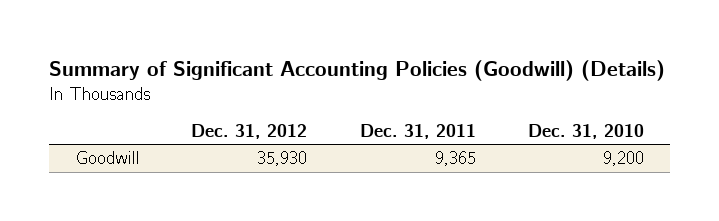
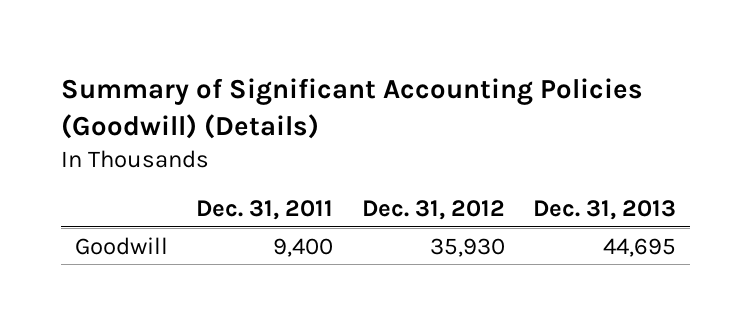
[528,124,645,140] Dec. 31, 2010 -> none
none -> [533,200,677,221] Dec. 31, 2013
[434,151,476,167] 9,365 -> [273,237,334,257] 9,400

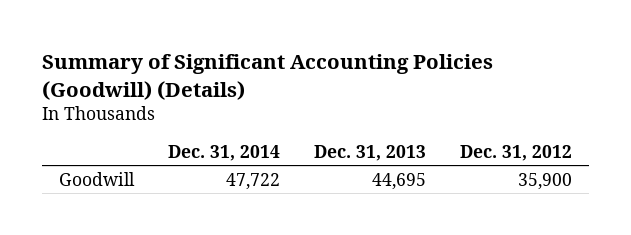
[196,200,334,221] Dec. 31, 2011 -> none
none -> [167,145,280,162] Dec. 31, 2014
[429,237,505,257] 35,930 -> [518,173,573,191] 35,900

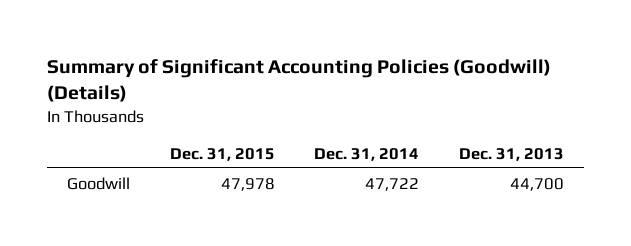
[460,145,573,162] Dec. 31, 2012 -> none
none -> [169,147,275,161] Dec. 31, 2015
[371,173,426,191] 44,695 -> [510,178,565,192] 44,700

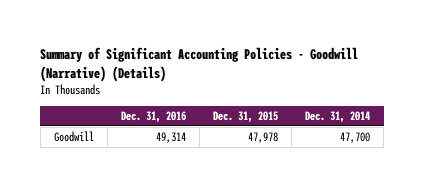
[47,59,552,103] Summary of Significant Accounting Policies (Goodwill) (Details) -> [40,46,359,82] Summary of Significant Accounting Policies - Goodwill (Narrative) (Details)
[459,147,565,161] Dec. 31, 2013 -> none
none -> [120,111,186,124] Dec. 31, 2016
[365,178,420,192] 47,722 -> [340,131,371,143] 47,700

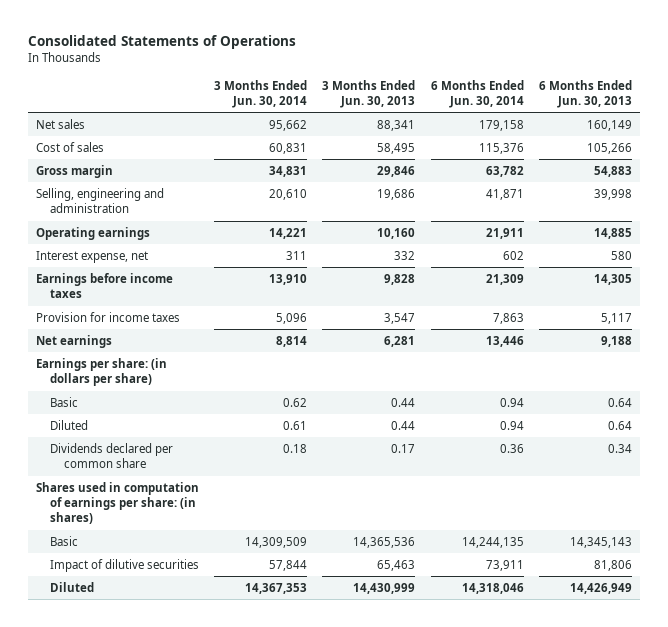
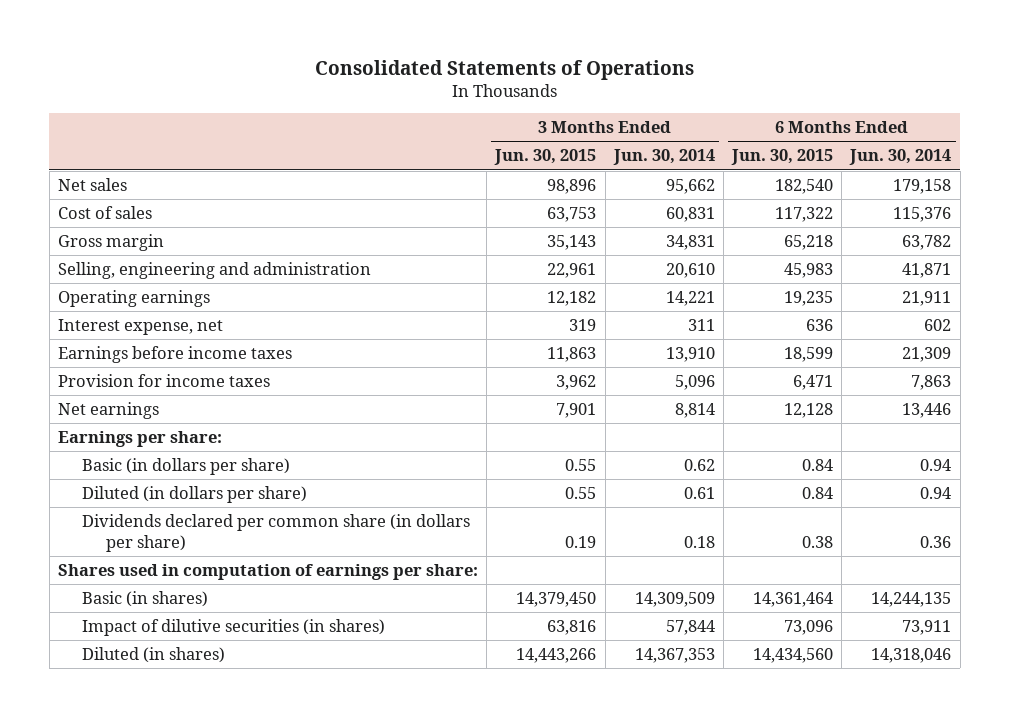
[322,79,416,108] 3 Months Ended Jun. 30, 2013 -> none
[539,79,633,108] 6 Months Ended Jun. 30, 2013 -> none
none -> [494,149,597,166] Jun. 30, 2015
none -> [731,149,834,166] Jun. 30, 2015
[35,357,167,387] Earnings per share: (in dollars per share) -> [57,431,222,448] Earnings per share:
[49,396,78,407] Basic -> [81,458,290,476] Basic (in dollars per share)
[49,419,88,430] Diluted -> [81,486,307,504] Diluted (in dollars per share)
[49,442,173,469] Dividends declared per common share -> [81,514,470,552] Dividends declared per common share (in dollars per share)
[35,481,199,525] Shares used in computation of earnings per share: (in shares) -> [57,564,478,581] Shares used in computation of earnings per share:
[49,535,78,546] Basic -> [81,591,208,608] Basic (in shares)
[49,558,199,572] Impact of dilutive securities -> [81,619,385,637] Impact of dilutive securities (in shares)
[49,581,94,592] Diluted -> [81,647,225,664] Diluted (in shares)

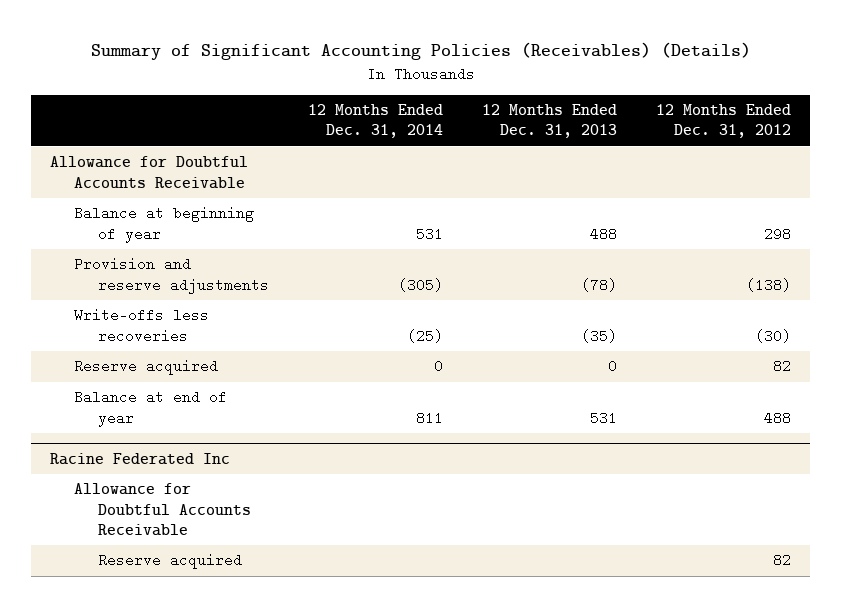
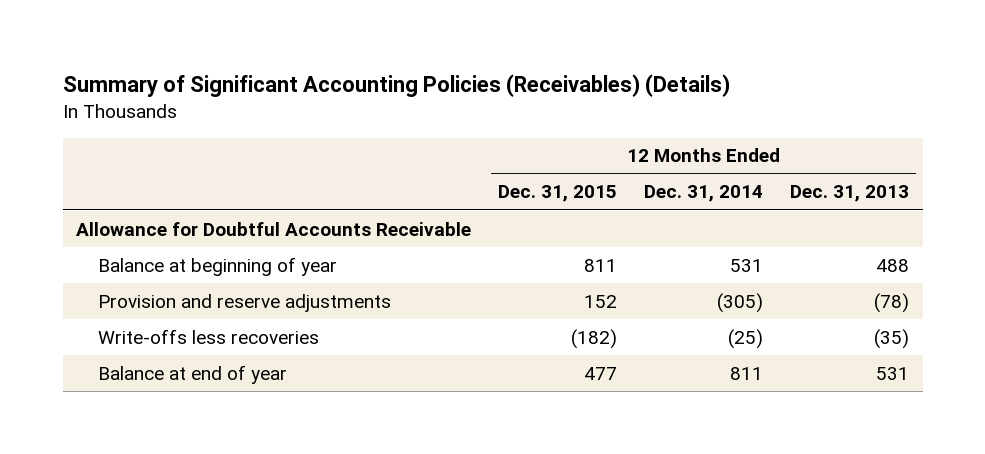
[655,104,791,139] 12 Months Ended Dec. 31, 2012 -> none
none -> [498,185,618,203] Dec. 31, 2015
[74,359,219,376] Reserve acquired -> none
[50,452,231,465] Racine Federated Inc -> none
[74,483,252,536] Allowance for Doubtful Accounts Receivable -> none
[98,553,243,570] Reserve acquired -> none

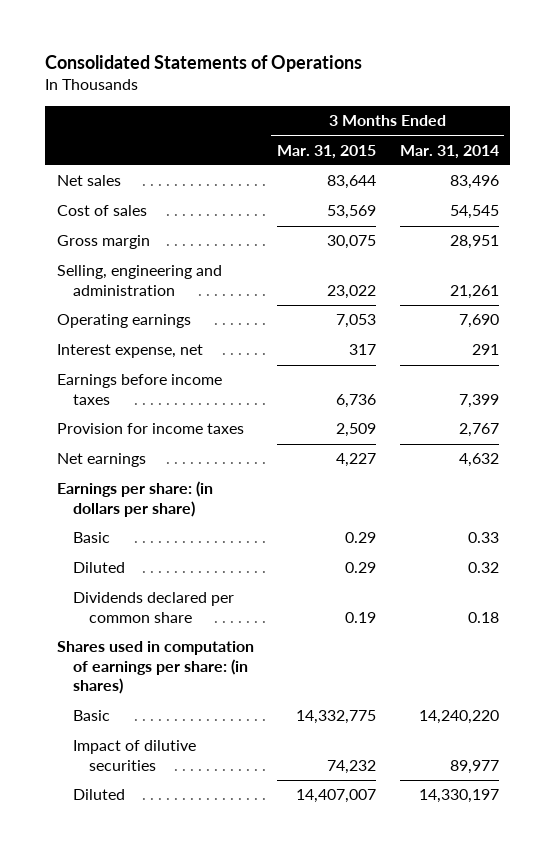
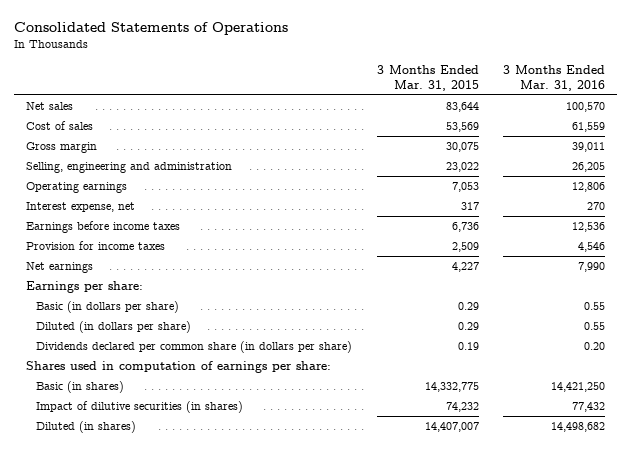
[399,144,499,159] Mar. 31, 2014 -> none
none -> [502,65,605,91] 3 Months Ended Mar. 31, 2016
[56,481,213,517] Earnings per share: (in dollars per share) -> [26,281,144,294] Earnings per share:
[72,532,110,544] Basic -> [36,301,180,314] Basic (in dollars per share)
[72,562,125,574] Diluted -> [36,321,192,334] Diluted (in dollars per share)
[72,592,234,623] Dividends declared per common share -> [36,341,353,354] Dividends declared per common share (in dollars per share)
[56,641,254,695] Shares used in computation of earnings per share: (in shares) -> [26,361,332,374] Shares used in computation of earnings per share:
[72,710,110,722] Basic -> [36,381,125,394] Basic (in shares)
[72,740,196,771] Impact of dilutive securities -> [36,401,244,414] Impact of dilutive securities (in shares)
[72,789,125,801] Diluted -> [36,421,137,434] Diluted (in shares)

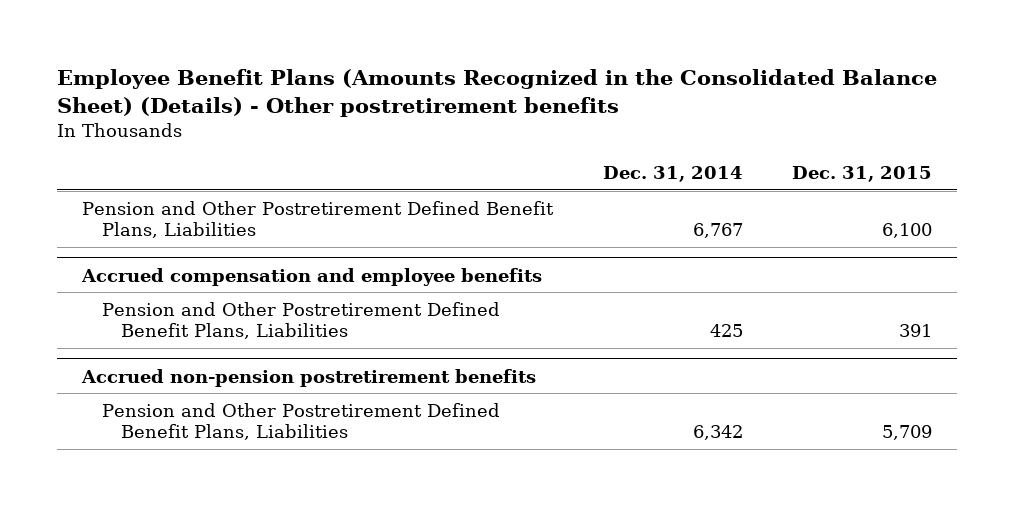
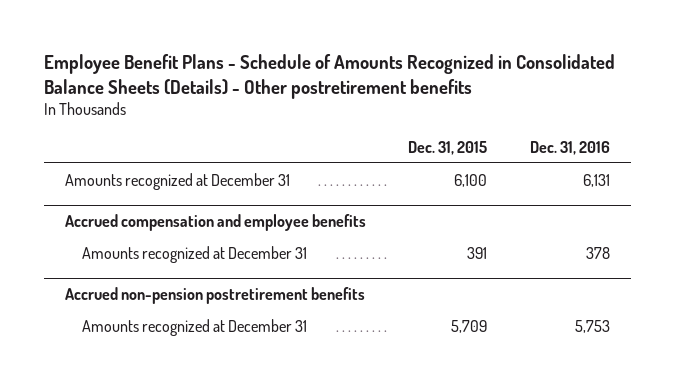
[57,69,938,118] Employee Benefit Plans (Amounts Recognized in the Consolidated Balance Sheet) (Details) - Other postretirement benefits -> [43,53,615,99] Employee Benefit Plans - Schedule of Amounts Recognized in Consolidated Balance Sheets (Details) - Other postretirement benefits
[602,166,743,183] Dec. 31, 2014 -> none
none -> [529,141,610,156] Dec. 31, 2016
[82,200,555,239] Pension and Other Postretirement Defined Benefit Plans, Liabilities -> [64,172,290,190] Amounts recognized at December 31
[101,301,500,340] Pension and Other Postretirement Defined Benefit Plans, Liabilities -> [82,245,308,263] Amounts recognized at December 31
[101,402,500,441] Pension and Other Postretirement Defined Benefit Plans, Liabilities -> [82,318,308,336] Amounts recognized at December 31

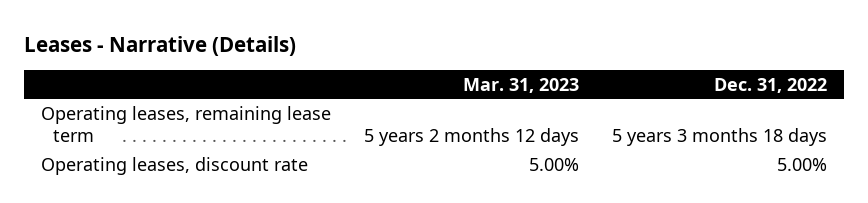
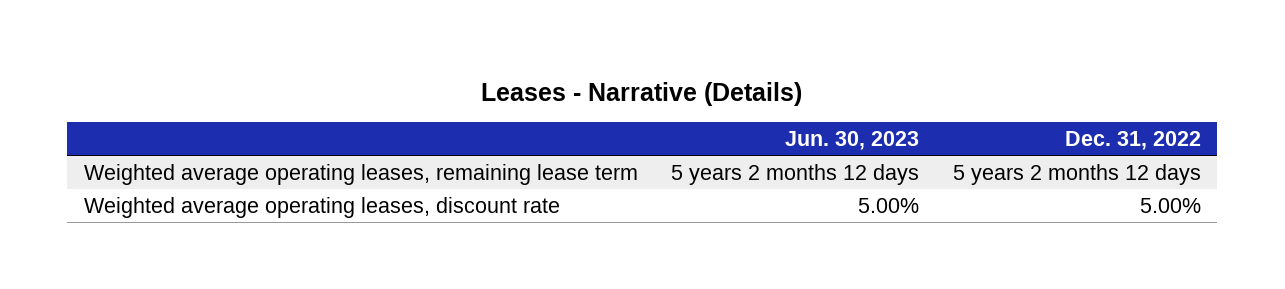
[462,77,579,93] Mar. 31, 2023 -> none
none -> [785,131,920,151] Jun. 30, 2023
[40,105,331,143] Operating leases, remaining lease term -> [84,163,639,185] Weighted average operating leases, remaining lease term
[612,128,828,147] 5 years 3 months 18 days -> [952,163,1201,185] 5 years 2 months 12 days
[40,156,308,175] Operating leases, discount rate -> [84,196,561,218] Weighted average operating leases, discount rate

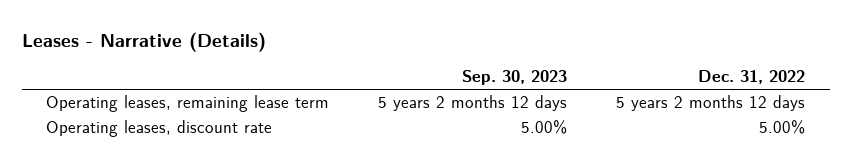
[785,131,920,151] Jun. 30, 2023 -> none
none -> [462,70,568,86] Sep. 30, 2023
[84,163,639,185] Weighted average operating leases, remaining lease term -> [46,95,330,113] Operating leases, remaining lease term
[84,196,561,218] Weighted average operating leases, discount rate -> [46,120,273,138] Operating leases, discount rate

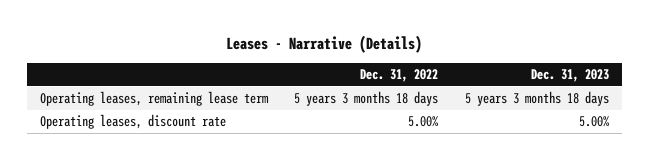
[462,70,568,86] Sep. 30, 2023 -> none
none -> [530,69,609,83] Dec. 31, 2023
[616,95,806,112] 5 years 2 months 12 days -> [294,91,439,107] 5 years 3 months 18 days

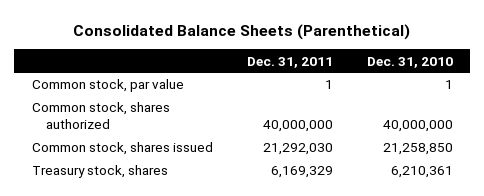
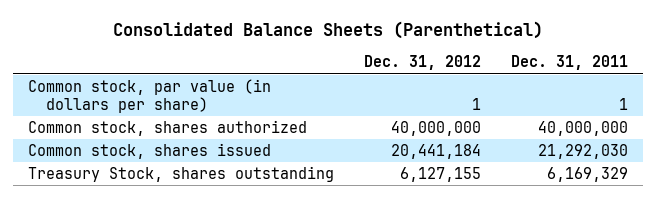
[366,56,453,68] Dec. 31, 2010 -> none
none -> [363,55,481,71] Dec. 31, 2012
[31,79,184,93] Common stock, par value -> [28,78,272,113] Common stock, par value (in dollars per share)
[31,165,168,179] Treasury stock, shares -> [28,165,335,182] Treasury Stock, shares outstanding

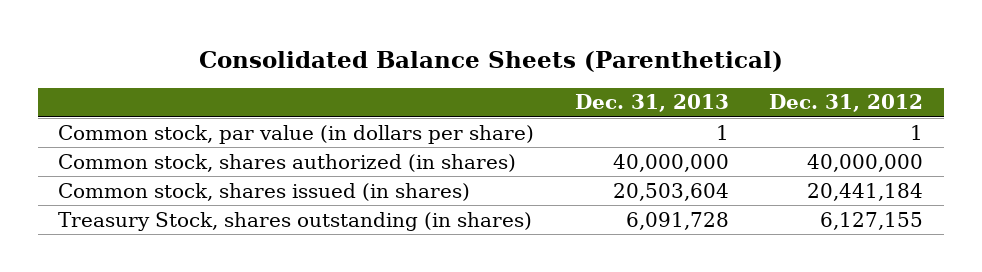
[510,55,628,71] Dec. 31, 2011 -> none
none -> [574,94,729,113] Dec. 31, 2013
[28,119,308,136] Common stock, shares authorized -> [58,153,517,172] Common stock, shares authorized (in shares)
[28,142,272,159] Common stock, shares issued -> [58,182,471,201] Common stock, shares issued (in shares)
[28,165,335,182] Treasury Stock, shares outstanding -> [58,211,533,231] Treasury Stock, shares outstanding (in shares)

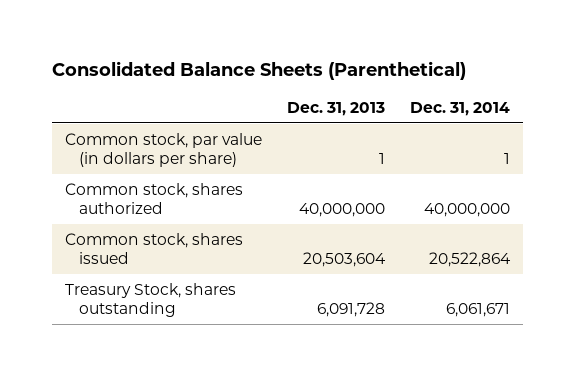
[769,94,924,113] Dec. 31, 2012 -> none
none -> [410,101,511,116] Dec. 31, 2014
[58,153,517,172] Common stock, shares authorized (in shares) -> [64,183,243,214] Common stock, shares authorized
[58,182,471,201] Common stock, shares issued (in shares) -> [64,233,243,264] Common stock, shares issued
[58,211,533,231] Treasury Stock, shares outstanding (in shares) -> [64,283,236,317] Treasury Stock, shares outstanding

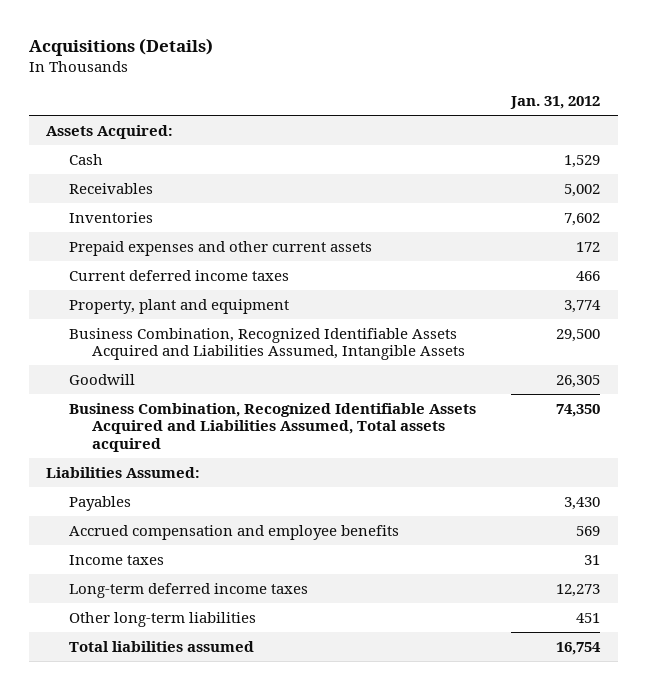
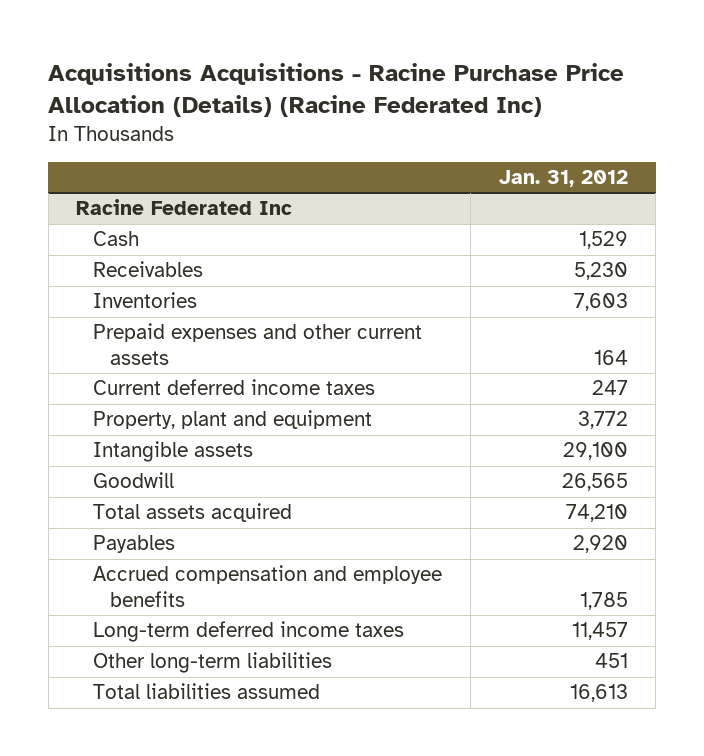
[28,37,213,56] Acquisitions (Details) -> [48,62,625,117] Acquisitions Acquisitions - Racine Purchase Price Allocation (Details) (Racine Federated Inc)
[46,124,174,139] Assets Acquired: -> none
none -> [76,199,293,216] Racine Federated Inc
[46,466,201,478] Liabilities Assumed: -> none
[68,554,164,565] Income taxes -> none
[564,183,601,197] 5,002 -> [573,262,628,281] 5,230
[564,212,601,226] 7,602 -> [573,293,628,312] 7,603
[576,241,601,252] 172 -> [593,349,628,365] 164
[576,270,601,281] 466 -> [591,380,628,396] 247
[564,299,602,313] 3,774 -> [577,411,628,430] 3,772
[68,327,465,361] Business Combination, Recognized Identifiable Assets Acquired and Liabilities Assumed, Intangible Assets -> [93,441,254,463] Intangible assets
[556,328,601,342] 29,500 -> [562,442,628,461] 29,100
[556,374,601,388] 26,305 -> [561,473,628,492] 26,565
[68,402,476,453] Business Combination, Recognized Identifiable Assets Acquired and Liabilities Assumed, Total assets acquired -> [93,503,293,523] Total assets acquired
[556,403,601,417] 74,350 -> [565,504,628,523] 74,210
[564,496,601,510] 3,430 -> [572,535,628,554] 2,920
[576,525,601,536] 569 -> [579,591,628,610] 1,785
[556,583,601,597] 12,273 -> [571,622,628,641] 11,457
[556,641,602,655] 16,754 -> [569,684,628,703] 16,613

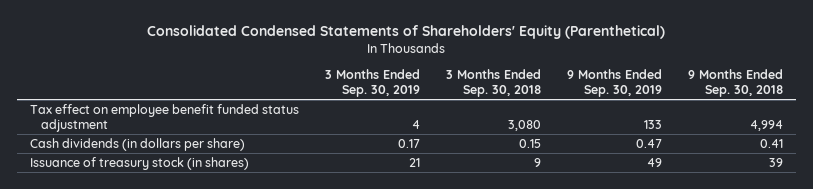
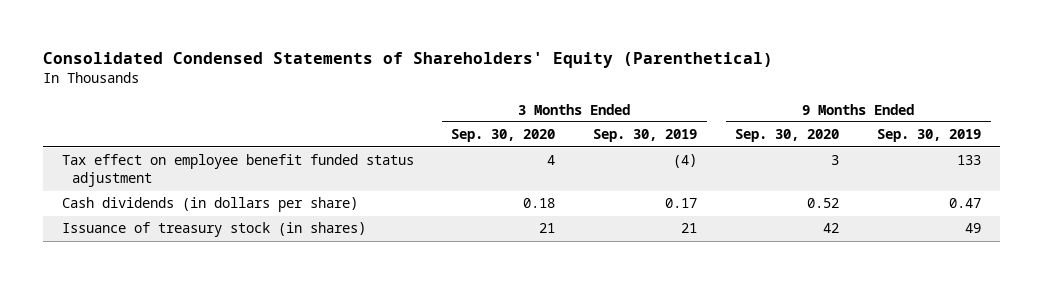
[445,69,541,98] 3 Months Ended Sep. 30, 2018 -> none
[687,69,783,98] 9 Months Ended Sep. 30, 2018 -> none
none -> [451,129,556,143] Sep. 30, 2020
none -> [735,129,840,143] Sep. 30, 2020
[412,120,421,130] 4 -> [673,154,698,169] (4)

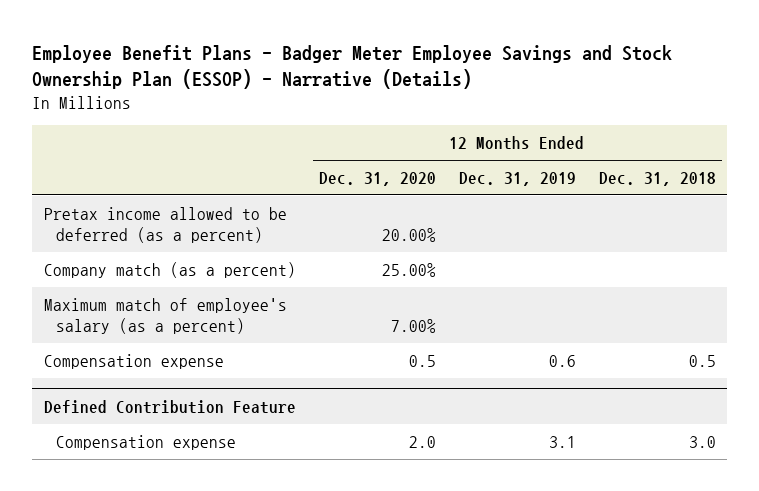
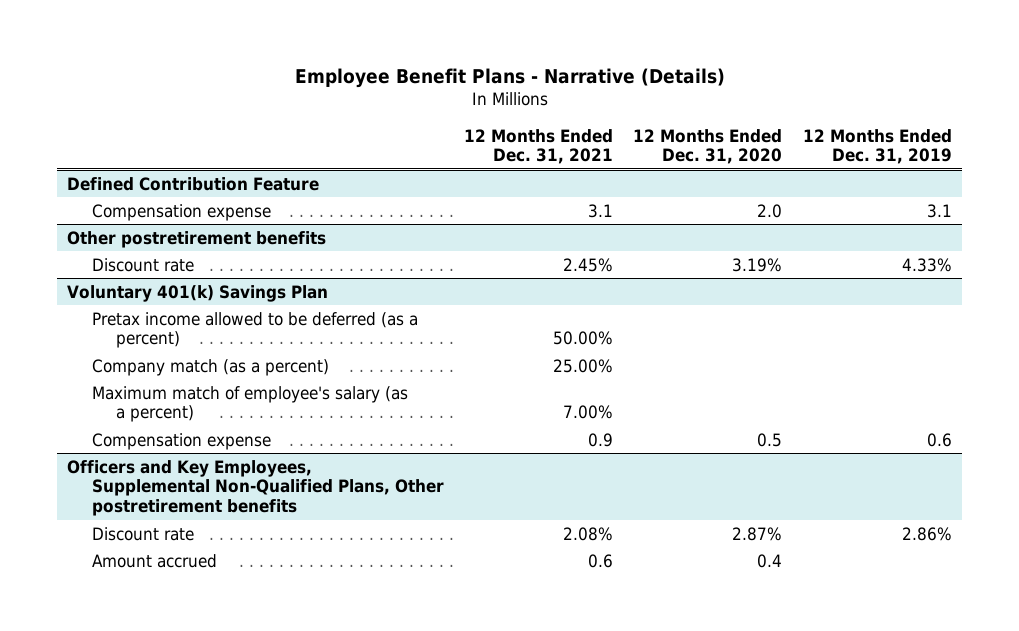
[32,44,673,90] Employee Benefit Plans - Badger Meter Employee Savings and Stock Ownership Plan (ESSOP) - Narrative (Details) -> [294,67,725,88] Employee Benefit Plans - Narrative (Details)
[598,171,716,186] Dec. 31, 2018 -> none
none -> [463,128,613,165] 12 Months Ended Dec. 31, 2021
[43,206,287,244] Pretax income allowed to be deferred (as a percent) -> none
[43,261,296,278] Company match (as a percent) -> none
[43,297,287,335] Maximum match of employee's salary (as a percent) -> none
[43,353,224,369] Compensation expense -> none
none -> [67,230,327,248] Other postretirement benefits
none -> [91,257,194,272] Discount rate
none -> [67,284,329,302] Voluntary 401(k) Savings Plan
none -> [91,311,418,349] Pretax income allowed to be deferred (as a percent)
none -> [91,358,329,376] Company match (as a percent)
none -> [91,385,408,423] Maximum match of employee's salary (as a percent)
none -> [91,432,271,450] Compensation expense
none -> [67,459,444,517] Officers and Key Employees, Supplemental Non-Qualified Plans, Other postretirement benefits
none -> [91,526,194,541] Discount rate
none -> [91,553,217,568] Amount accrued

